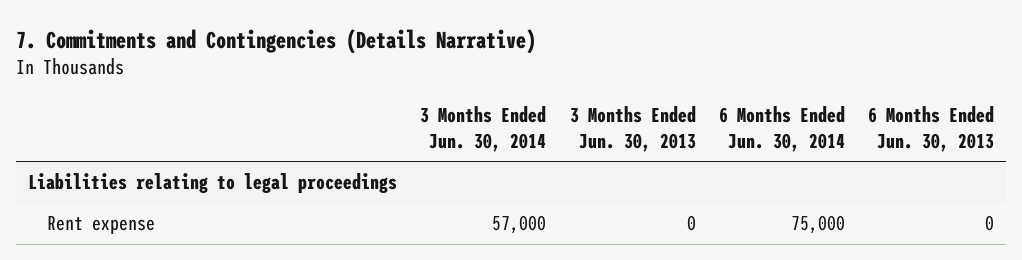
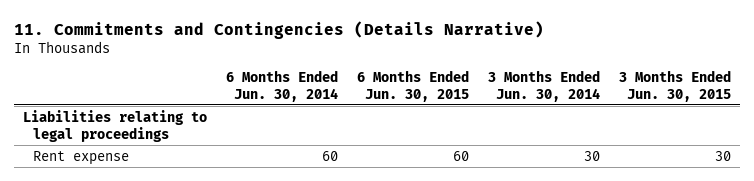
[16,28,537,54] 7. Commitments and Contingencies (Details Narrative) -> [13,20,544,39] 11. Commitments and Contingencies (Details Narrative)
[569,105,696,152] 3 Months Ended Jun. 30, 2013 -> none
[868,105,995,152] 6 Months Ended Jun. 30, 2013 -> none
none -> [356,69,469,102] 6 Months Ended Jun. 30, 2015
none -> [618,69,731,102] 3 Months Ended Jun. 30, 2015
[492,215,547,235] 57,000 -> [583,150,600,161] 30
[790,215,845,235] 75,000 -> [322,150,339,161] 60

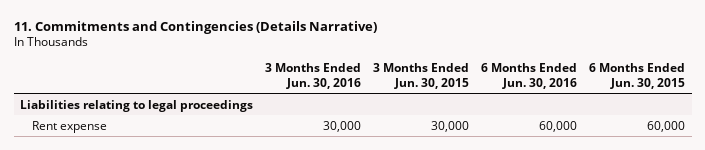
[226,69,339,102] 6 Months Ended Jun. 30, 2014 -> none
[487,69,600,102] 3 Months Ended Jun. 30, 2014 -> none
none -> [264,63,361,89] 3 Months Ended Jun. 30, 2016
none -> [481,63,578,89] 6 Months Ended Jun. 30, 2016
[452,150,469,161] 60 -> [647,120,686,132] 60,000
[714,150,731,161] 30 -> [431,120,470,132] 30,000

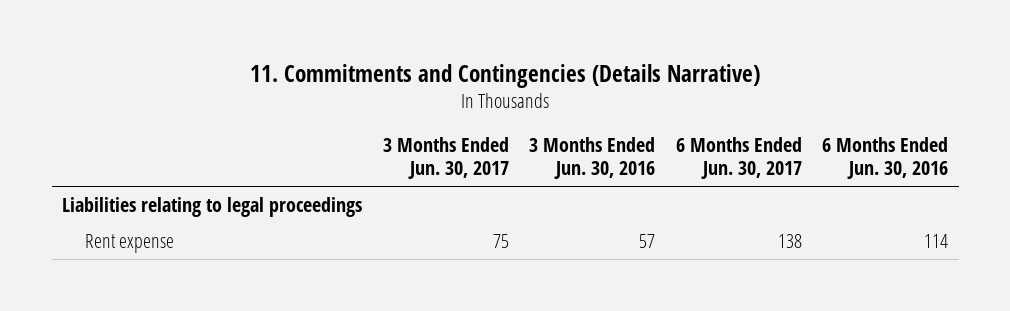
[373,63,470,89] 3 Months Ended Jun. 30, 2015 -> none
[589,63,686,89] 6 Months Ended Jun. 30, 2015 -> none
none -> [382,136,509,180] 3 Months Ended Jun. 30, 2017
none -> [675,136,802,180] 6 Months Ended Jun. 30, 2017
[322,120,361,132] 30,000 -> [639,233,656,248] 57
[539,120,578,132] 60,000 -> [924,233,949,248] 114

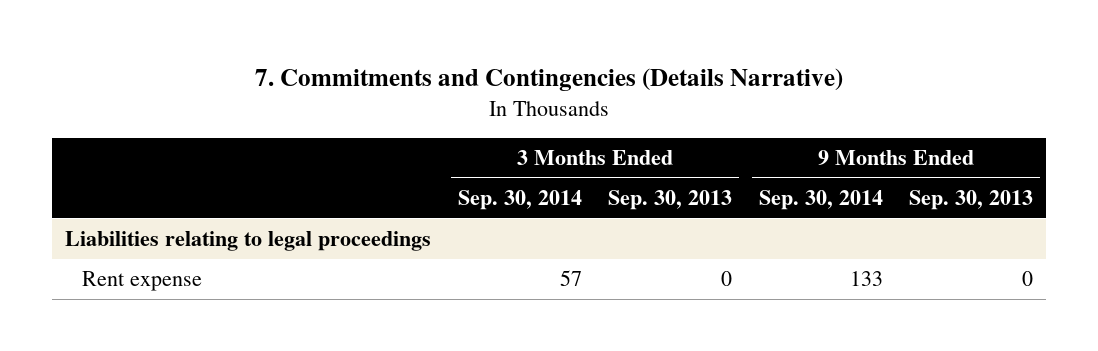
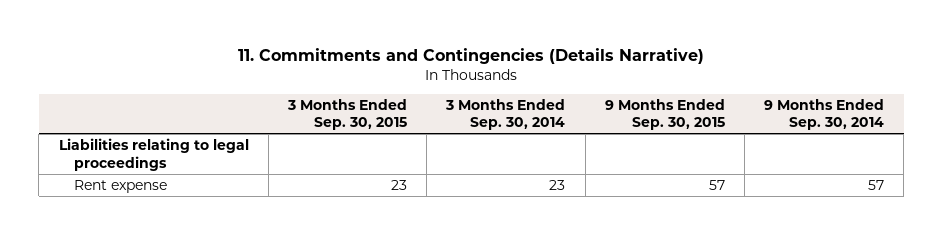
[255,68,844,92] 7. Commitments and Contingencies (Details Narrative) -> [238,47,705,64] 11. Commitments and Contingencies (Details Narrative)
[608,189,733,210] Sep. 30, 2013 -> none
[908,189,1033,210] Sep. 30, 2013 -> none
none -> [286,98,407,131] 3 Months Ended Sep. 30, 2015
none -> [604,98,725,131] 9 Months Ended Sep. 30, 2015
[559,270,582,287] 57 -> [549,179,566,190] 23
[849,271,883,287] 133 -> [868,179,885,190] 57

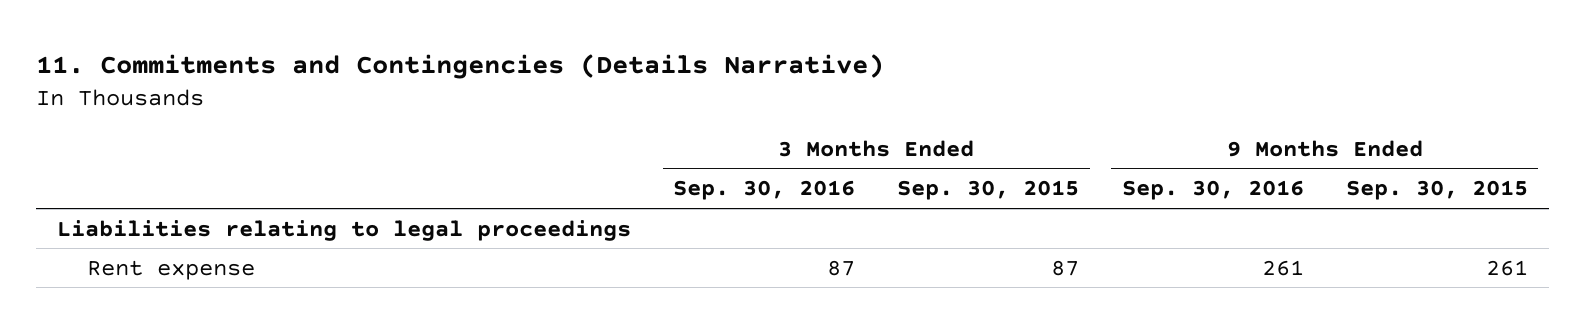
[445,98,566,131] 3 Months Ended Sep. 30, 2014 -> none
[764,98,885,131] 9 Months Ended Sep. 30, 2014 -> none
none -> [673,180,856,201] Sep. 30, 2016
none -> [1121,180,1304,201] Sep. 30, 2016
[390,179,407,190] 23 -> [1051,259,1080,276] 87
[708,179,725,190] 57 -> [1485,259,1528,276] 261

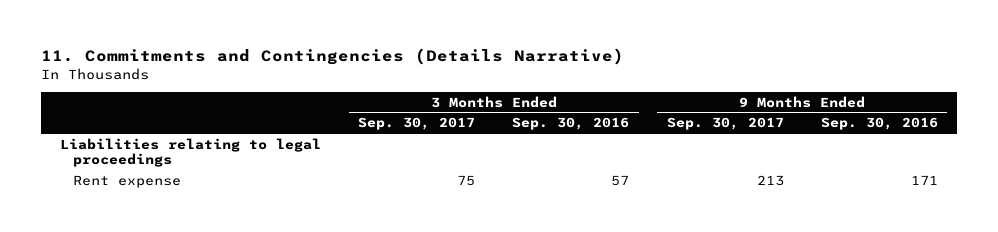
[897,180,1080,201] Sep. 30, 2015 -> none
[1345,180,1528,201] Sep. 30, 2015 -> none
none -> [358,117,476,131] Sep. 30, 2017
none -> [666,117,784,131] Sep. 30, 2017
[827,259,856,276] 87 -> [611,174,630,186] 57
[1261,259,1304,276] 261 -> [910,174,938,185] 171

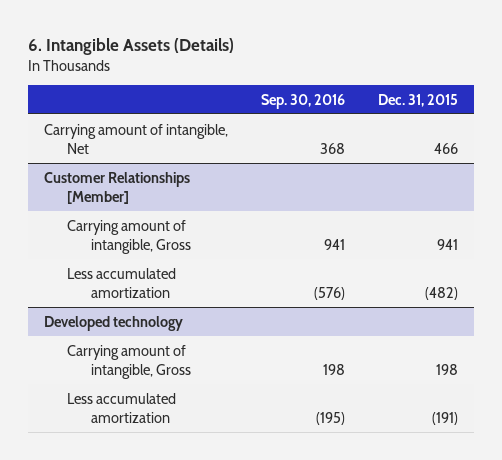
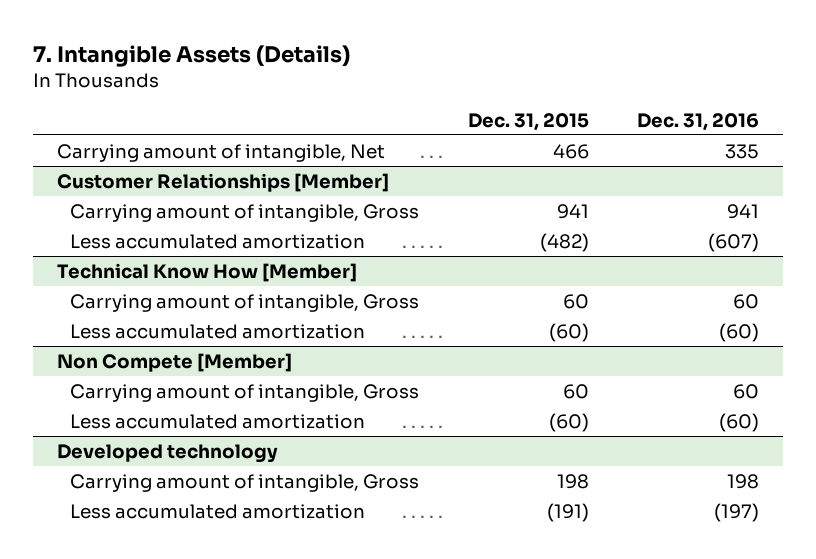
[27,37,234,55] 6. Intangible Assets (Details) -> [32,44,350,67] 7. Intangible Assets (Details)
[260,93,345,109] Sep. 30, 2016 -> none
none -> [637,112,760,131] Dec. 31, 2016
none -> [57,262,358,282] Technical Know How [Member]
none -> [70,293,420,312] Carrying amount of intangible, Gross
none -> [70,323,366,339] Less accumulated amortization
none -> [57,352,293,372] Non Compete [Member]
none -> [70,383,420,402] Carrying amount of intangible, Gross
none -> [70,413,366,429] Less accumulated amortization

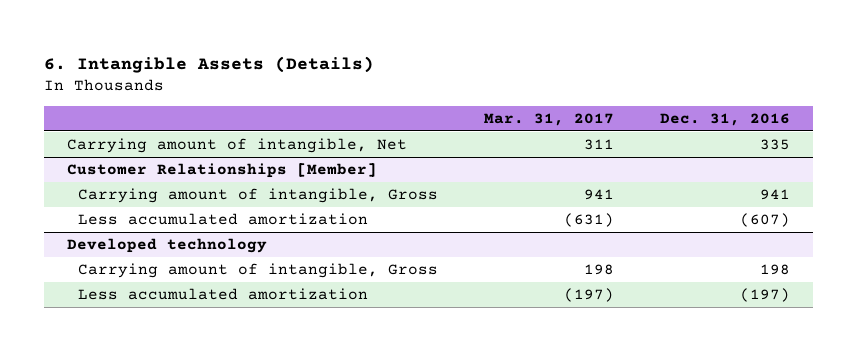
[32,44,350,67] 7. Intangible Assets (Details) -> [43,55,374,73] 6. Intangible Assets (Details)
[467,112,589,131] Dec. 31, 2015 -> none
none -> [484,112,615,126] Mar. 31, 2017
[57,262,358,282] Technical Know How [Member] -> none
[70,293,420,312] Carrying amount of intangible, Gross -> none
[70,323,366,339] Less accumulated amortization -> none
[57,352,293,372] Non Compete [Member] -> none
[70,383,420,402] Carrying amount of intangible, Gross -> none
[70,413,366,429] Less accumulated amortization -> none

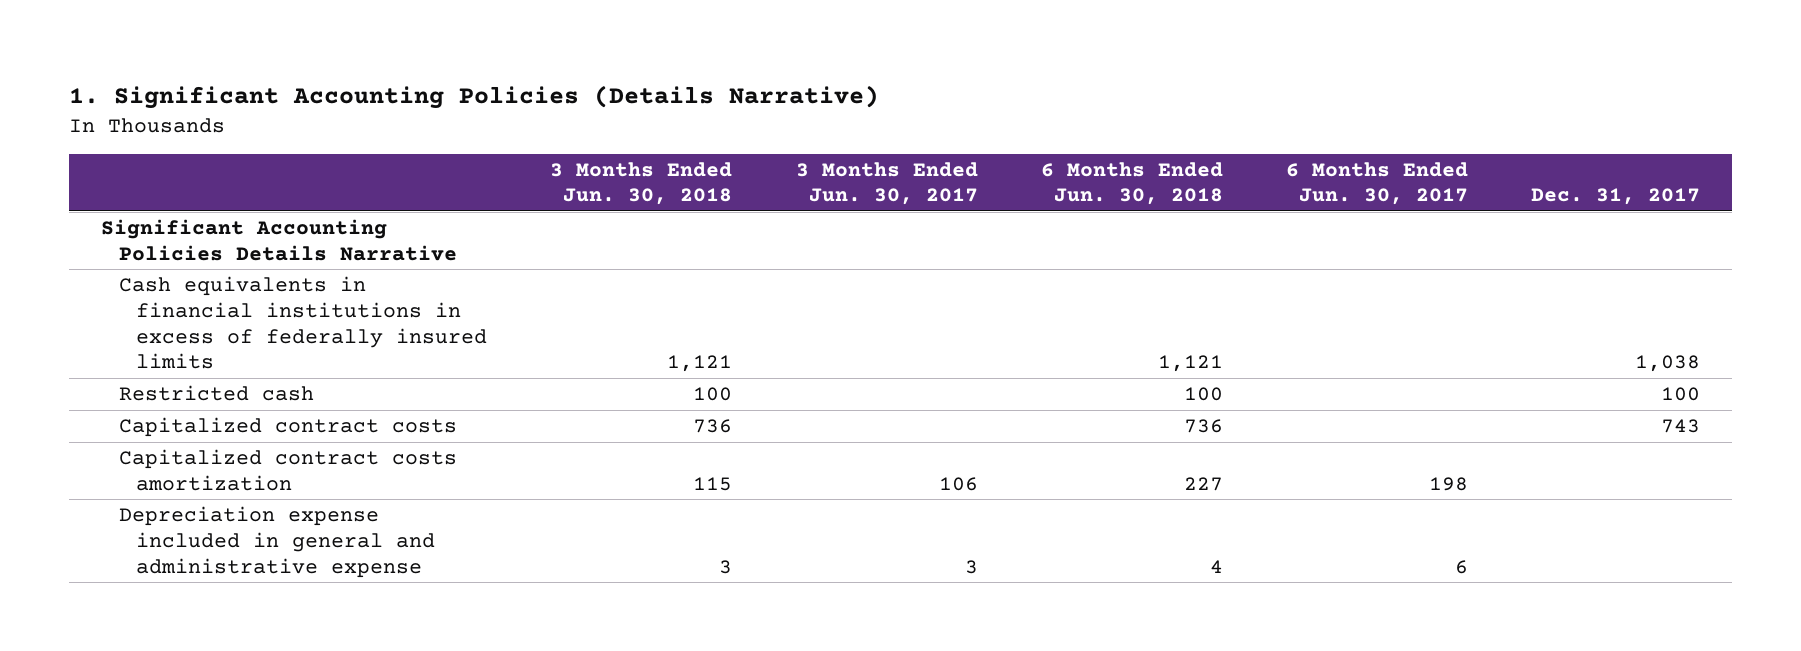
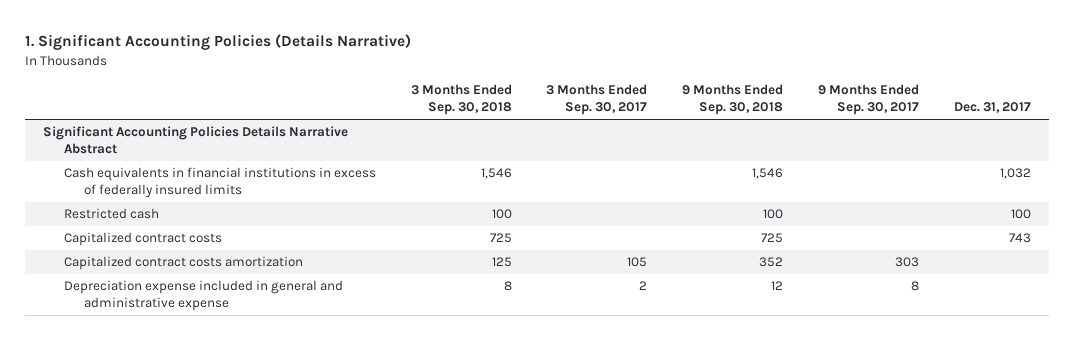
[550,161,733,206] 3 Months Ended Jun. 30, 2018 -> none
[795,161,978,206] 3 Months Ended Jun. 30, 2017 -> none
[1040,161,1223,206] 6 Months Ended Jun. 30, 2018 -> none
[1286,161,1469,206] 6 Months Ended Jun. 30, 2017 -> none
none -> [410,84,512,116] 3 Months Ended Sep. 30, 2018
none -> [546,84,648,116] 3 Months Ended Sep. 30, 2017
none -> [682,84,784,116] 9 Months Ended Sep. 30, 2018
none -> [818,84,920,116] 9 Months Ended Sep. 30, 2017
[100,219,457,261] Significant Accounting Policies Details Narrative -> [42,126,348,155] Significant Accounting Policies Details Narrative Abstract
[1635,355,1701,373] 1,038 -> [1000,168,1032,180] 1,032

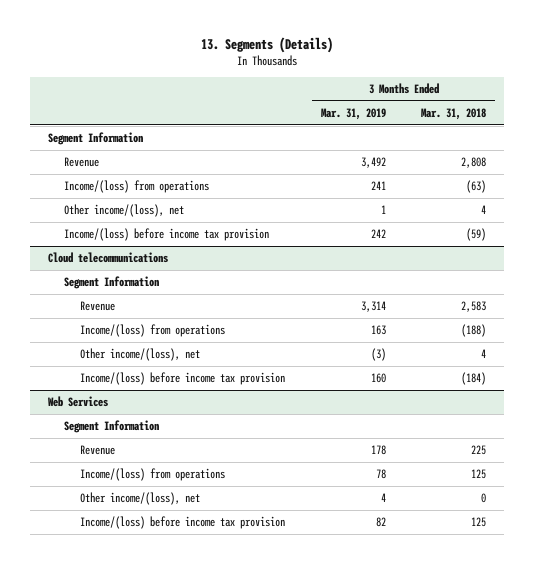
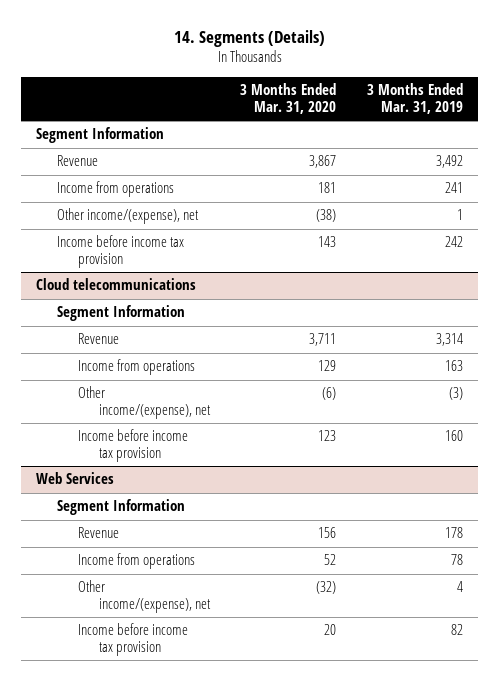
[201,37,334,54] 13. Segments (Details) -> [173,30,325,48] 14. Segments (Details)
[421,108,487,121] Mar. 31, 2018 -> none
none -> [240,83,337,114] 3 Months Ended Mar. 31, 2020
[64,180,210,194] Income/(loss) from operations -> [57,181,175,198] Income from operations
[64,204,185,218] Other income/(loss), net -> [57,208,200,225] Other income/(expense), net
[64,228,270,242] Income/(loss) before income tax provision -> [57,235,185,269] Income before income tax provision
[80,324,226,338] Income/(loss) from operations -> [78,359,196,376] Income from operations
[80,348,201,362] Other income/(loss), net -> [78,386,211,420] Other income/(expense), net
[80,372,286,386] Income/(loss) before income tax provision -> [78,429,189,463] Income before income tax provision
[80,468,226,482] Income/(loss) from operations -> [78,553,196,570] Income from operations
[80,492,201,506] Other income/(loss), net -> [78,580,211,614] Other income/(expense), net
[80,516,286,530] Income/(loss) before income tax provision -> [78,623,189,657] Income before income tax provision

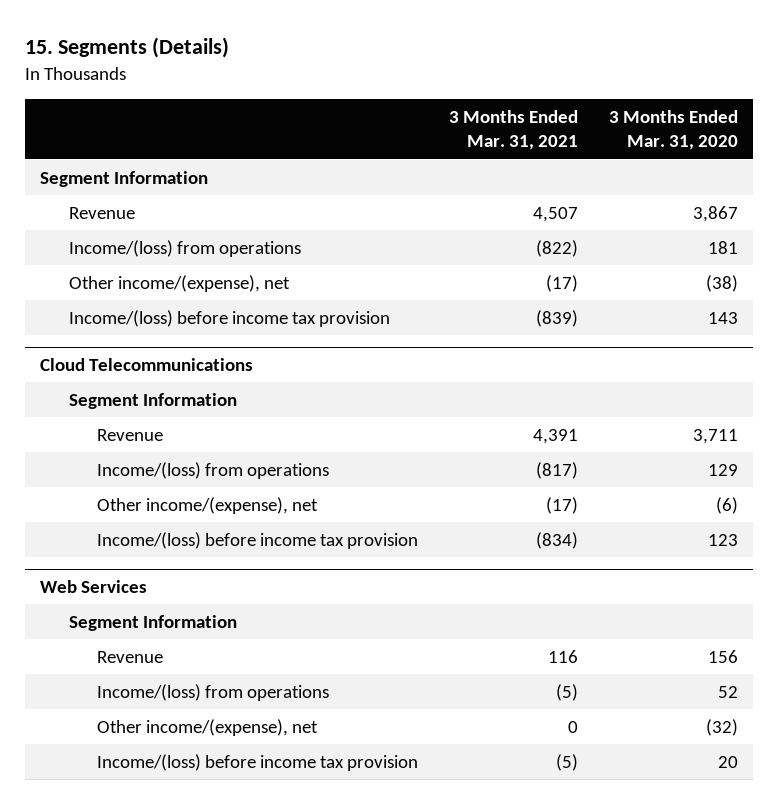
[173,30,325,48] 14. Segments (Details) -> [24,37,229,59] 15. Segments (Details)
[367,83,464,114] 3 Months Ended Mar. 31, 2019 -> none
none -> [448,109,578,151] 3 Months Ended Mar. 31, 2021
[57,181,175,198] Income from operations -> [68,239,301,257] Income/(loss) from operations
[57,235,185,269] Income before income tax provision -> [68,309,390,327] Income/(loss) before income tax provision
[36,278,197,291] Cloud telecommunications -> [40,357,254,371] Cloud Telecommunications
[78,359,196,376] Income from operations -> [97,461,330,479] Income/(loss) from operations
[78,429,189,463] Income before income tax provision -> [97,531,419,549] Income/(loss) before income tax provision
[78,553,196,570] Income from operations -> [97,683,330,701] Income/(loss) from operations
[78,623,189,657] Income before income tax provision -> [97,753,419,771] Income/(loss) before income tax provision

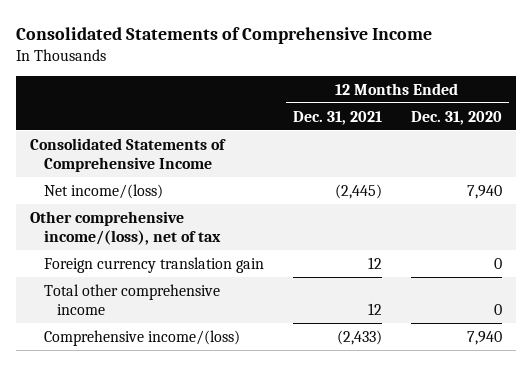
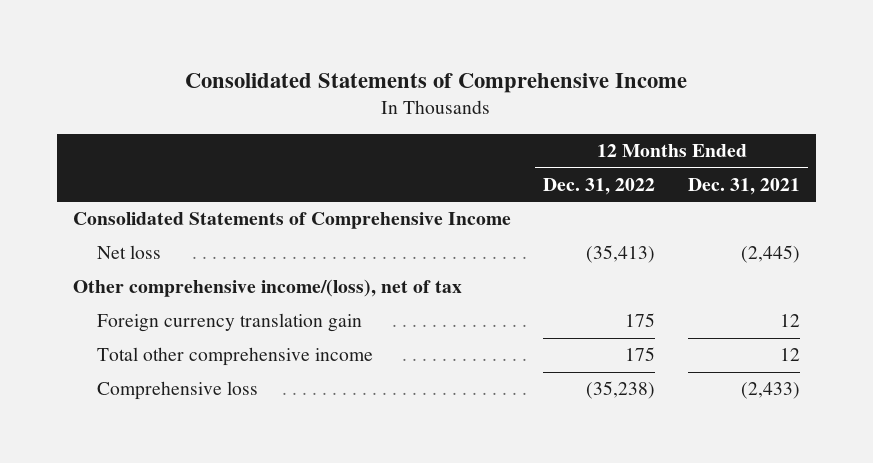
[410,110,502,125] Dec. 31, 2020 -> none
none -> [543,178,656,196] Dec. 31, 2022
[43,183,163,199] Net income/(loss) -> [97,245,162,260] Net loss
[43,329,240,346] Comprehensive income/(loss) -> [97,381,259,401] Comprehensive loss

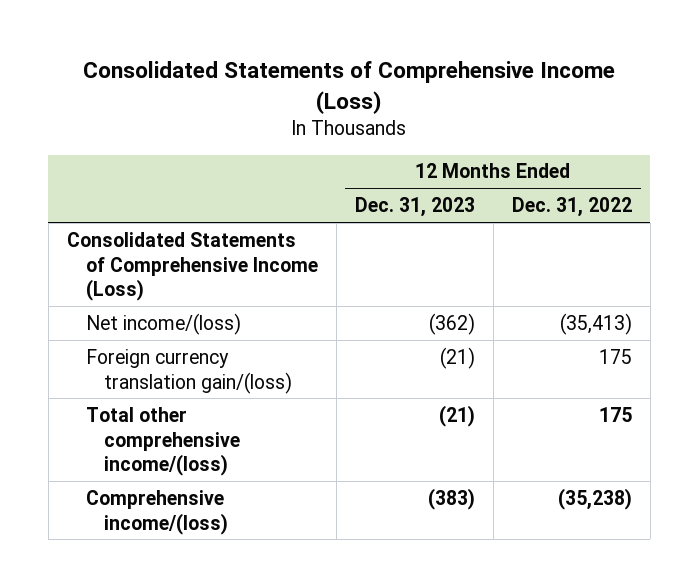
[185,72,688,93] Consolidated Statements of Comprehensive Income -> [83,61,616,114] Consolidated Statements of Comprehensive Income (Loss)
[687,178,800,196] Dec. 31, 2021 -> none
none -> [354,197,475,218] Dec. 31, 2023
[73,279,463,298] Other comprehensive income/(loss), net of tax -> none
[73,212,512,230] Consolidated Statements of Comprehensive Income -> [66,231,318,302] Consolidated Statements of Comprehensive Income (Loss)
[97,245,162,260] Net loss -> [85,312,241,335] Net income/(loss)
[97,313,363,333] Foreign currency translation gain -> [85,348,293,394] Foreign currency translation gain/(loss)
[97,347,374,367] Total other comprehensive income -> [85,406,241,477] Total other comprehensive income/(loss)
[97,381,259,401] Comprehensive loss -> [85,489,229,535] Comprehensive income/(loss)

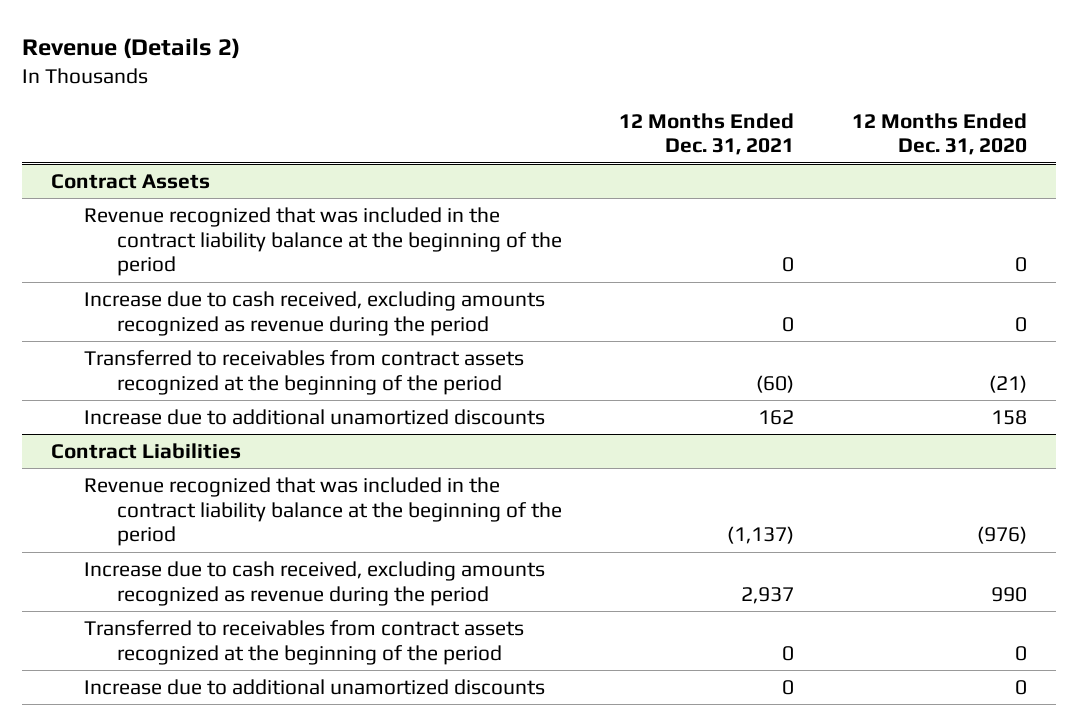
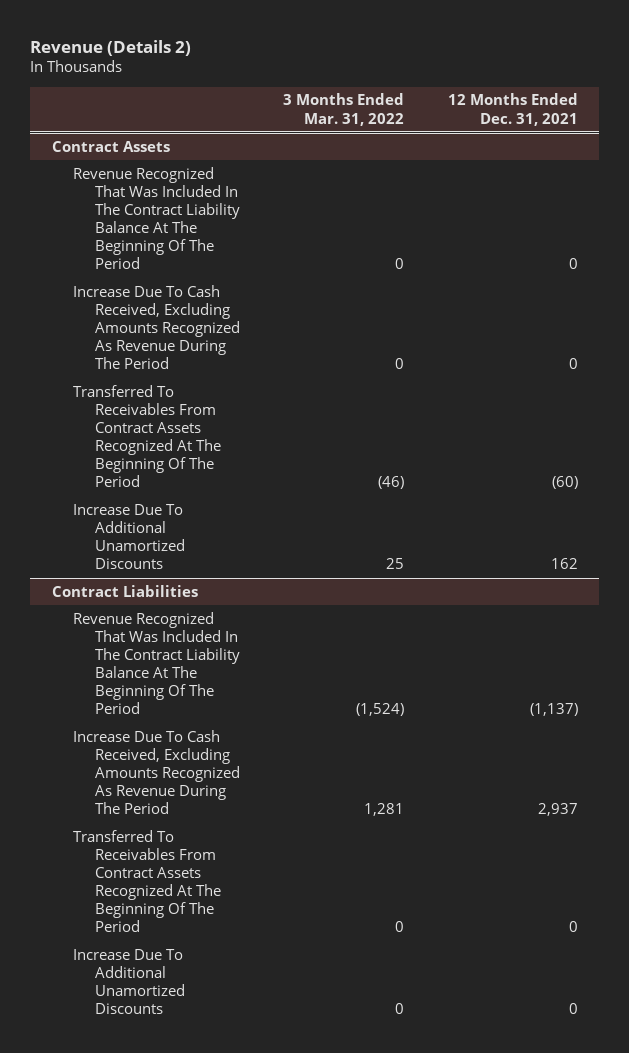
[851,112,1027,156] 12 Months Ended Dec. 31, 2020 -> none
none -> [283,93,405,126] 3 Months Ended Mar. 31, 2022
[83,206,562,277] Revenue recognized that was included in the contract liability balance at the beginning of the period -> [73,166,241,270] Revenue Recognized That Was Included In The Contract Liability Balance At The Beginning Of The Period
[83,290,545,336] Increase due to cash received, excluding amounts recognized as revenue during the period -> [73,284,241,370] Increase Due To Cash Received, Excluding Amounts Recognized As Revenue During The Period
[83,349,524,395] Transferred to receivables from contract assets recognized at the beginning of the period -> [73,384,222,488] Transferred To Receivables From Contract Assets Recognized At The Beginning Of The Period
[83,408,545,425] Increase due to additional unamortized discounts -> [73,503,186,570] Increase Due To Additional Unamortized Discounts
[83,476,562,547] Revenue recognized that was included in the contract liability balance at the beginning of the period -> [73,611,241,715] Revenue Recognized That Was Included In The Contract Liability Balance At The Beginning Of The Period
[83,560,545,606] Increase due to cash received, excluding amounts recognized as revenue during the period -> [73,729,241,815] Increase Due To Cash Received, Excluding Amounts Recognized As Revenue During The Period
[83,619,524,665] Transferred to receivables from contract assets recognized at the beginning of the period -> [73,829,222,933] Transferred To Receivables From Contract Assets Recognized At The Beginning Of The Period
[83,678,545,695] Increase due to additional unamortized discounts -> [73,948,186,1015] Increase Due To Additional Unamortized Discounts

